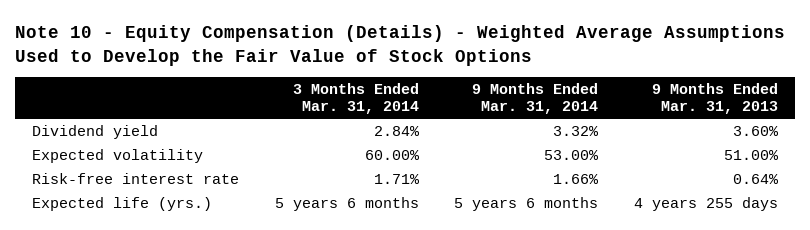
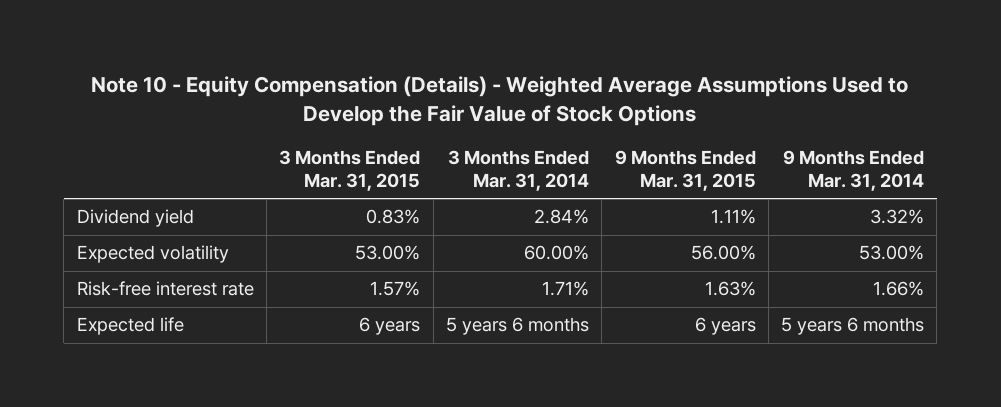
[651,82,778,115] 9 Months Ended Mar. 31, 2013 -> none
none -> [279,149,421,192] 3 Months Ended Mar. 31, 2015
none -> [614,149,756,192] 9 Months Ended Mar. 31, 2015
[32,196,213,211] Expected life (yrs.) -> [76,317,184,336] Expected life

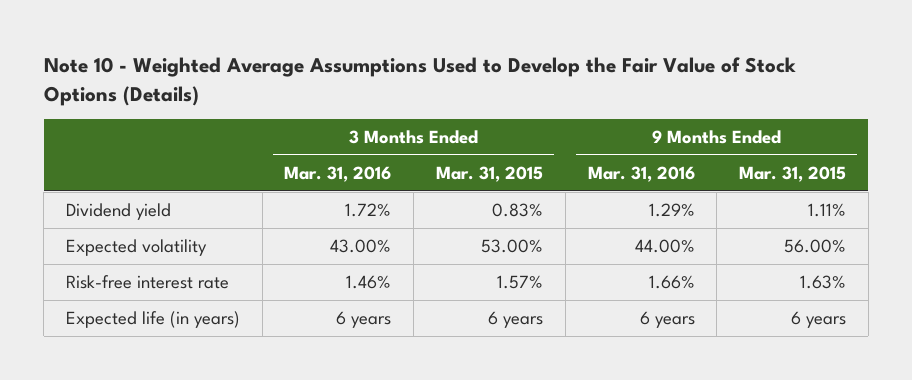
[91,76,909,126] Note 10 - Equity Compensation (Details) - Weighted Average Assumptions Used to Develop the Fair Value of Stock Options -> [43,57,796,106] Note 10 - Weighted Average Assumptions Used to Develop the Fair Value of Stock Options (Details)
[447,149,589,192] 3 Months Ended Mar. 31, 2014 -> none
[783,149,925,192] 9 Months Ended Mar. 31, 2014 -> none
none -> [284,165,392,182] Mar. 31, 2016
none -> [587,165,695,182] Mar. 31, 2016
[76,317,184,336] Expected life -> [65,310,240,328] Expected life (in years)

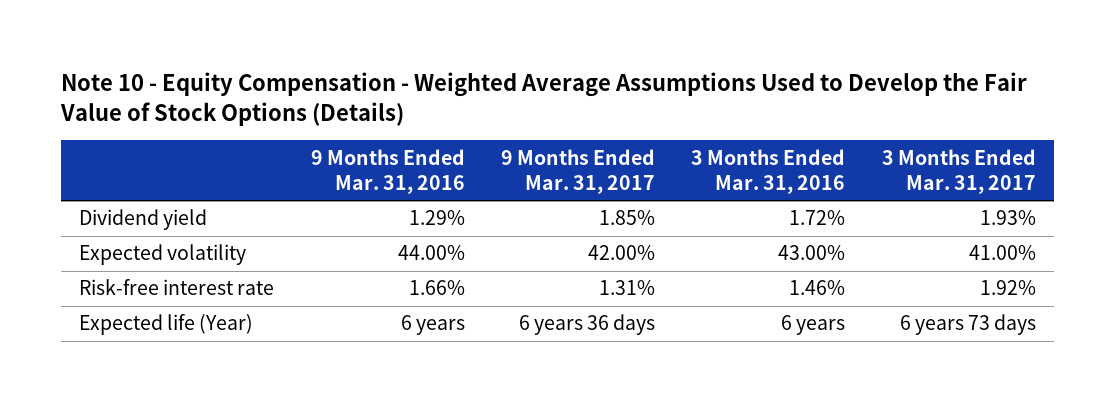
[43,57,796,106] Note 10 - Weighted Average Assumptions Used to Develop the Fair Value of Stock Options (Details) -> [60,72,1028,127] Note 10 - Equity Compensation - Weighted Average Assumptions Used to Develop the Fair Value of Stock Options (Details)
[436,165,544,182] Mar. 31, 2015 -> none
[739,165,847,182] Mar. 31, 2015 -> none
none -> [500,148,655,194] 9 Months Ended Mar. 31, 2017
none -> [881,148,1036,194] 3 Months Ended Mar. 31, 2017
[65,310,240,328] Expected life (in years) -> [79,314,254,336] Expected life (Year)

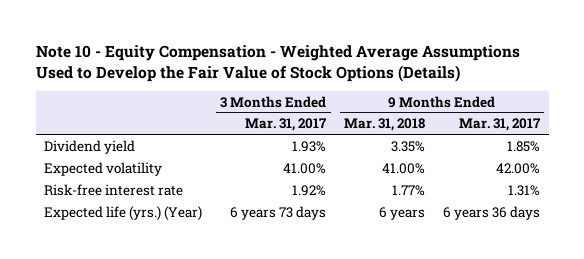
[310,148,465,194] 9 Months Ended Mar. 31, 2016 -> none
[691,148,846,194] 3 Months Ended Mar. 31, 2016 -> none
none -> [343,118,425,132] Mar. 31, 2018
[79,314,254,336] Expected life (Year) -> [44,205,203,221] Expected life (yrs.) (Year)

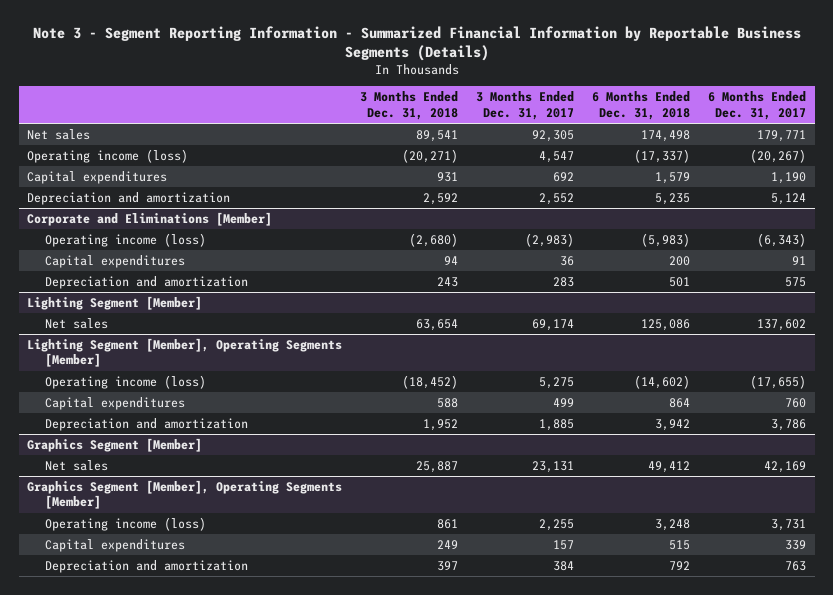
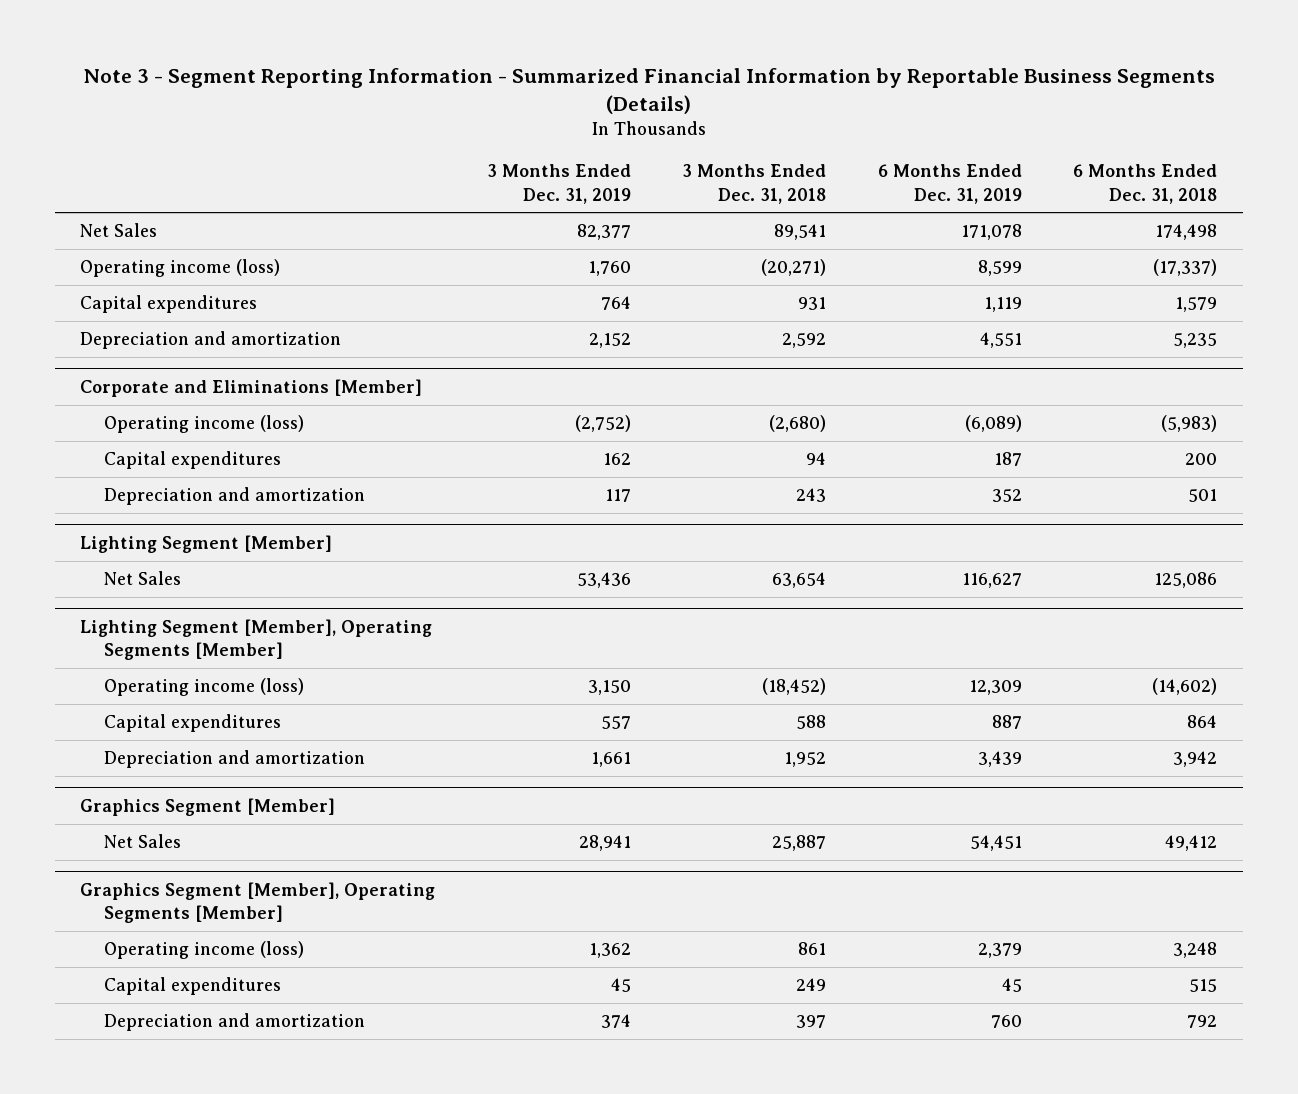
[476,91,575,120] 3 Months Ended Dec. 31, 2017 -> none
[707,91,806,120] 6 Months Ended Dec. 31, 2017 -> none
none -> [486,164,631,204] 3 Months Ended Dec. 31, 2019
none -> [877,164,1022,204] 6 Months Ended Dec. 31, 2019
[27,128,91,140] Net sales -> [80,223,158,238] Net Sales
[45,317,109,329] Net sales -> [103,571,181,586] Net Sales
[45,459,109,471] Net sales -> [103,834,181,849] Net Sales

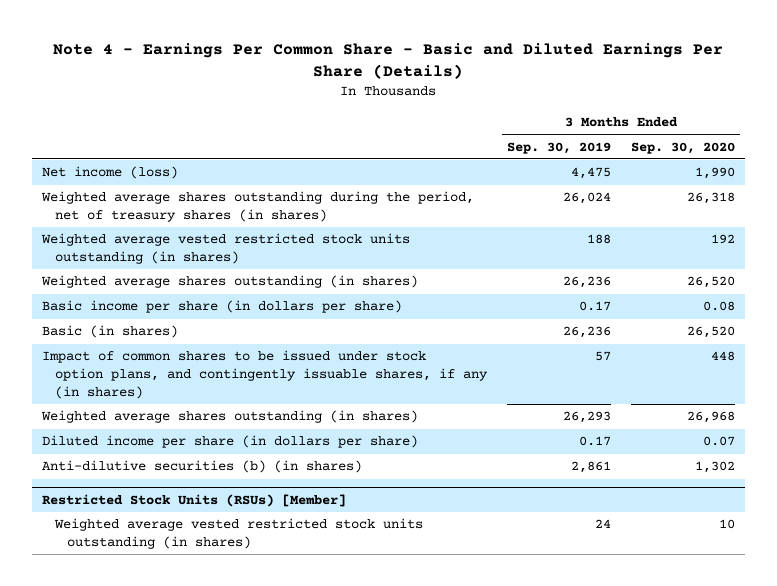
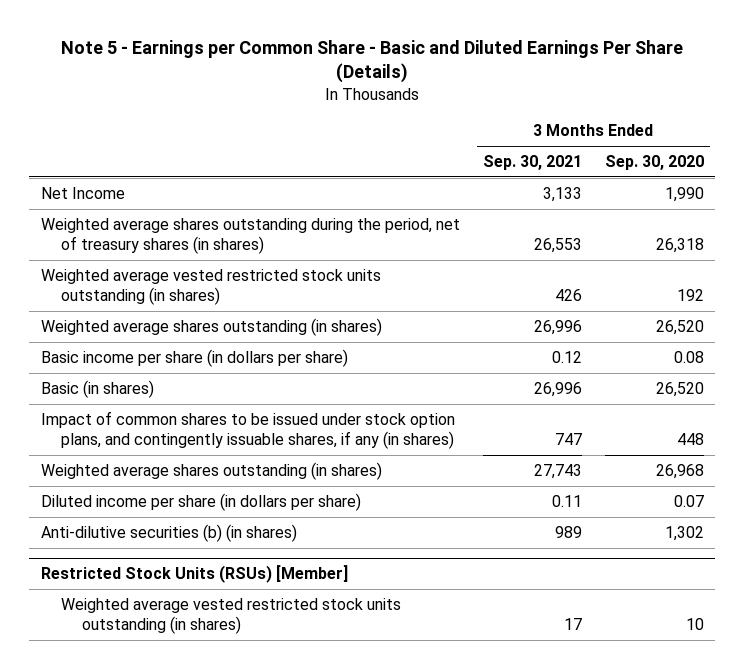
[53,43,724,80] Note 4 - Earnings Per Common Share - Basic and Diluted Earnings Per Share (Details) -> [61,39,684,84] Note 5 - Earnings per Common Share - Basic and Diluted Earnings Per Share (Details)
[506,141,611,154] Sep. 30, 2019 -> none
none -> [482,155,582,171] Sep. 30, 2021
[42,166,179,180] Net income (loss) -> [40,186,125,199] Net Income

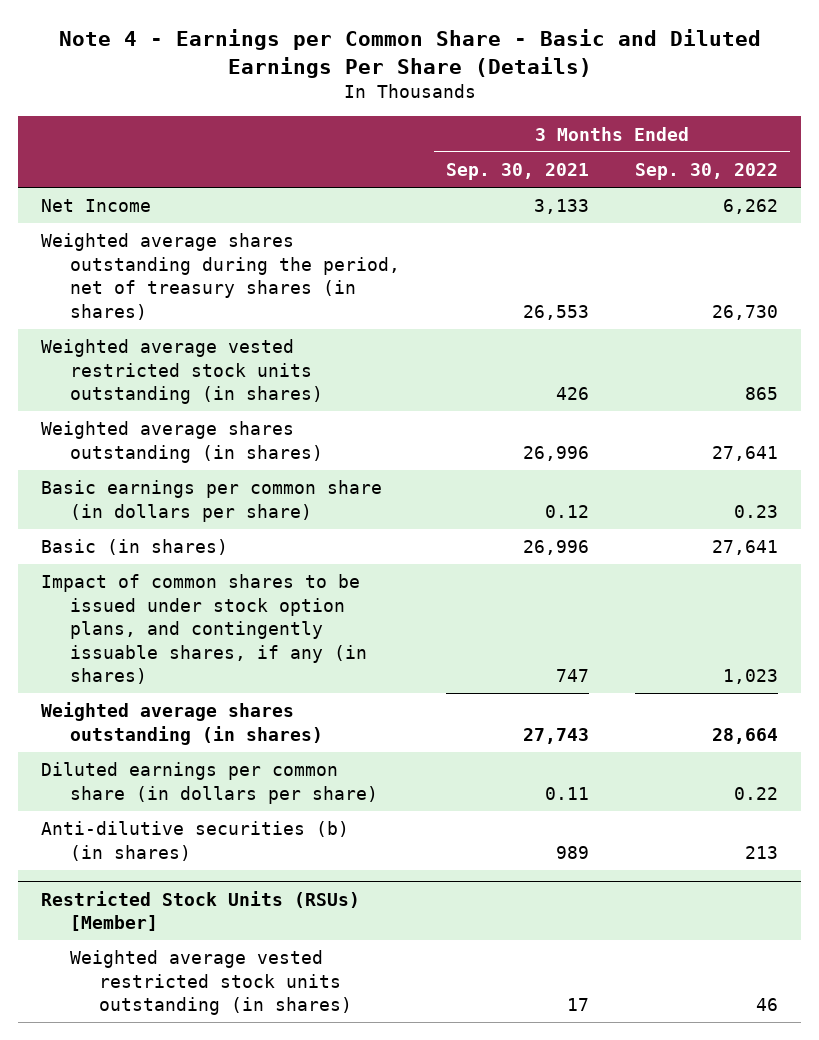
[61,39,684,84] Note 5 - Earnings per Common Share - Basic and Diluted Earnings Per Share (Details) -> [58,28,761,78] Note 4 - Earnings per Common Share - Basic and Diluted Earnings Per Share (Details)
[604,155,704,171] Sep. 30, 2020 -> none
none -> [635,163,779,181] Sep. 30, 2022
[40,348,348,367] Basic income per share (in dollars per share) -> [40,480,382,522] Basic earnings per common share (in dollars per share)
[40,492,361,511] Diluted income per share (in dollars per share) -> [40,762,378,804] Diluted earnings per common share (in dollars per share)

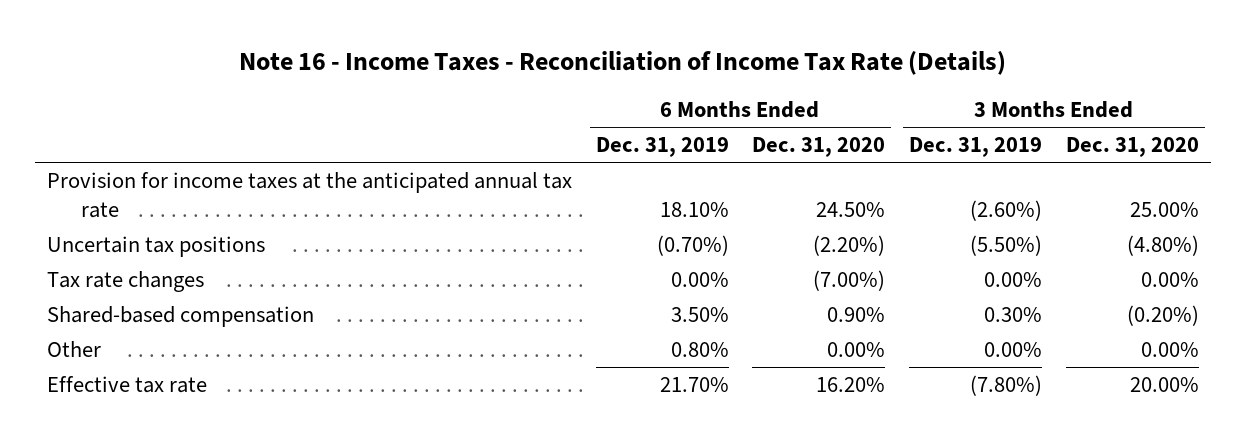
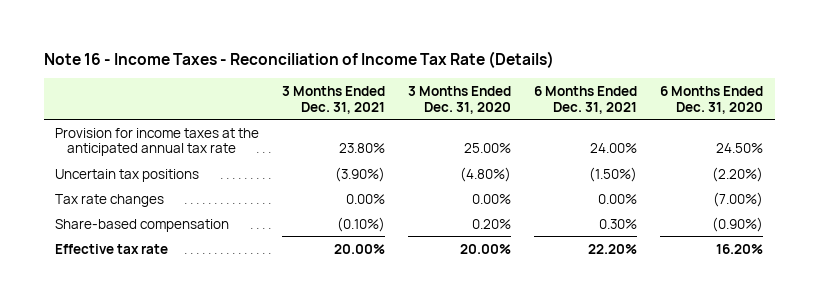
[595,137,729,158] Dec. 31, 2019 -> none
[908,137,1042,158] Dec. 31, 2019 -> none
none -> [282,85,386,114] 3 Months Ended Dec. 31, 2021
none -> [534,85,638,114] 6 Months Ended Dec. 31, 2021
[46,340,101,357] Other -> none
[46,305,314,327] Shared-based compensation -> [55,218,230,232] Share-based compensation
[827,306,886,322] 0.90% -> [712,216,764,232] (0.90%)
[1126,304,1199,326] (0.20%) -> [472,218,512,229] 0.20%

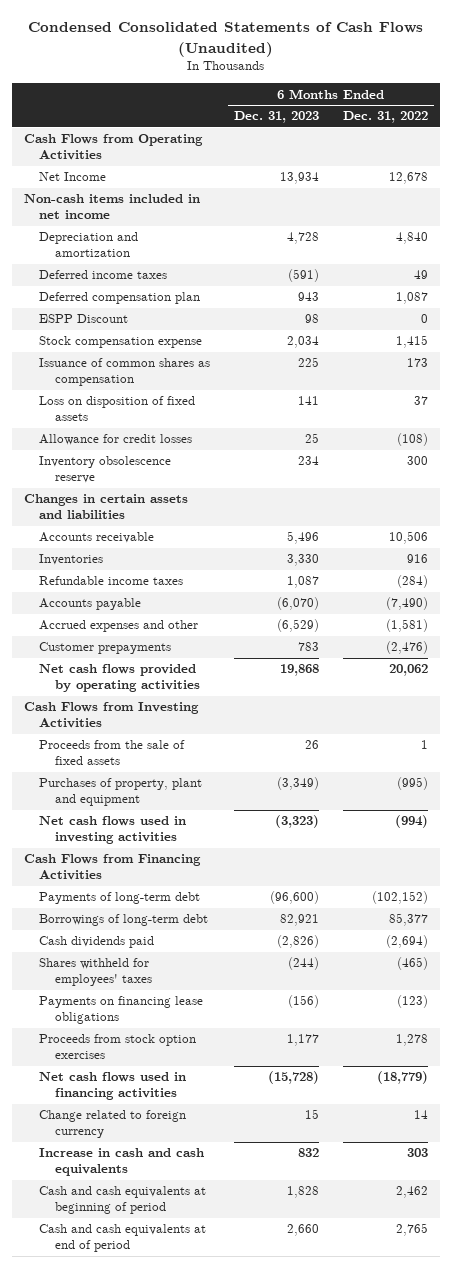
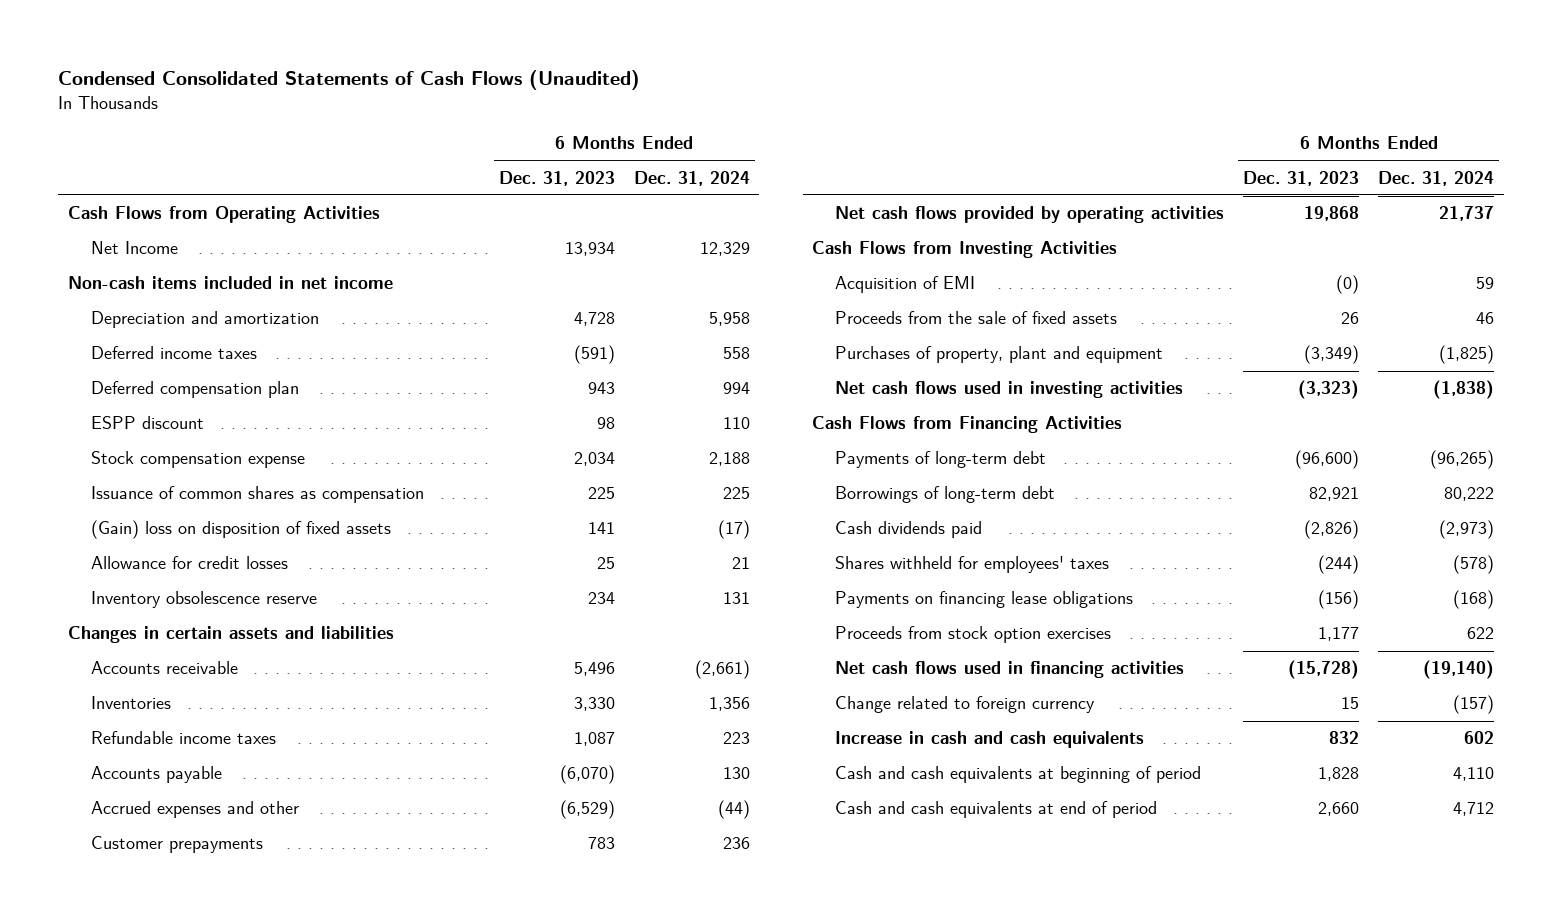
[343,111,429,124] Dec. 31, 2022 -> none
none -> [633,170,750,186] Dec. 31, 2024
[39,314,129,324] ESPP Discount -> [90,416,204,430] ESPP discount
[39,396,196,422] Loss on disposition of fixed assets -> [90,520,391,540] (Gain) loss on disposition of fixed assets
none -> [834,276,975,294] Acquisition of EMI

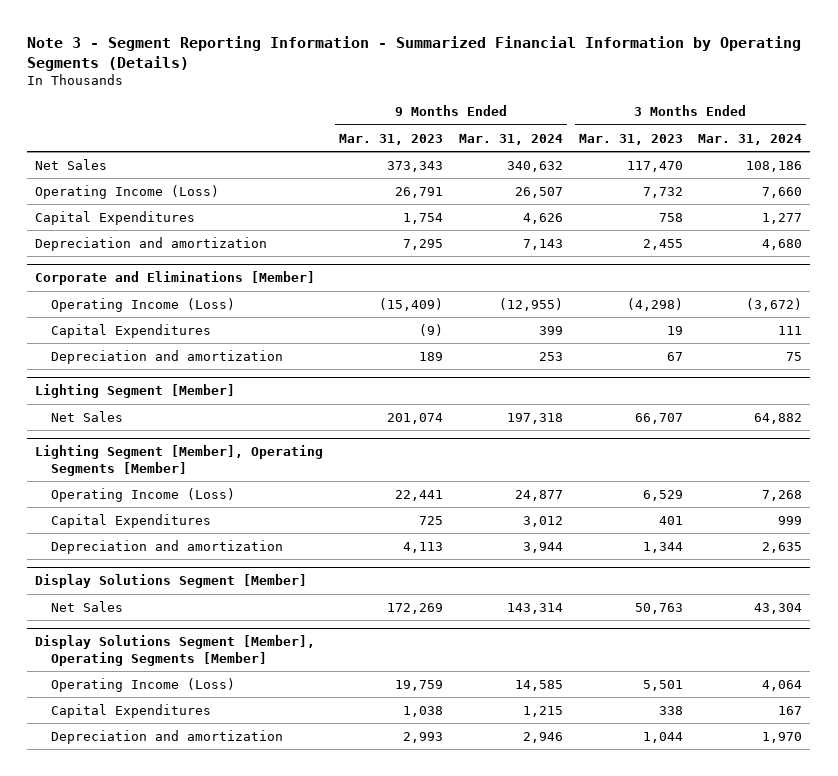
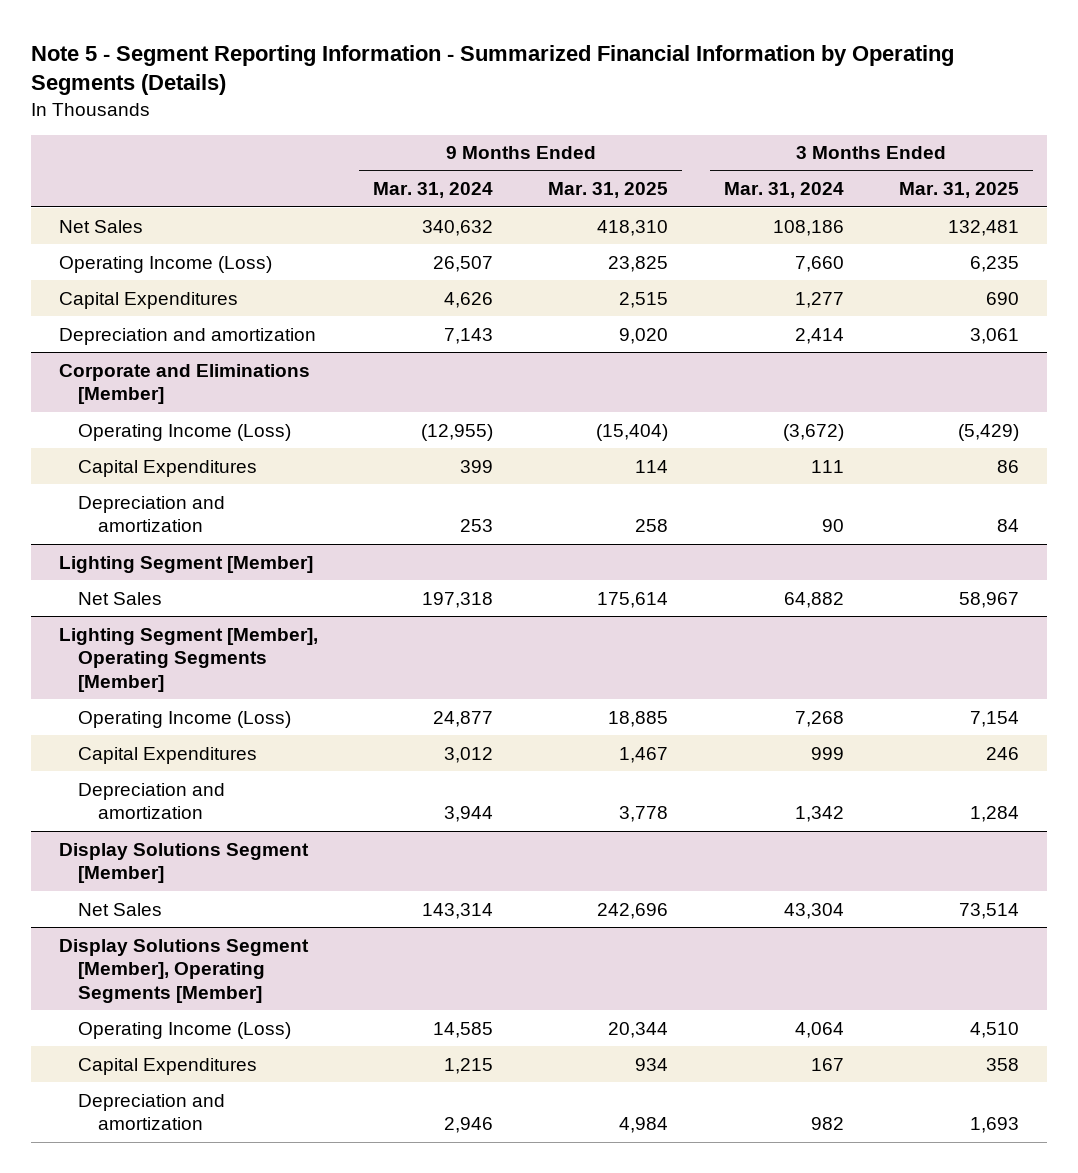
[27,35,802,71] Note 3 - Segment Reporting Information - Summarized Financial Information by Operating Segments (Details) -> [31,44,955,96] Note 5 - Segment Reporting Information - Summarized Financial Information by Operating Segments (Details)
[339,133,444,145] Mar. 31, 2023 -> none
[578,133,683,145] Mar. 31, 2023 -> none
none -> [548,182,669,199] Mar. 31, 2025
none -> [899,182,1020,199] Mar. 31, 2025
[762,238,803,250] 4,680 -> [794,327,844,344] 2,414
[786,351,803,361] 75 -> [821,519,844,533] 90
[762,541,803,553] 2,635 -> [794,806,844,823] 1,342
[762,731,803,743] 1,970 -> [810,1117,844,1131] 982

